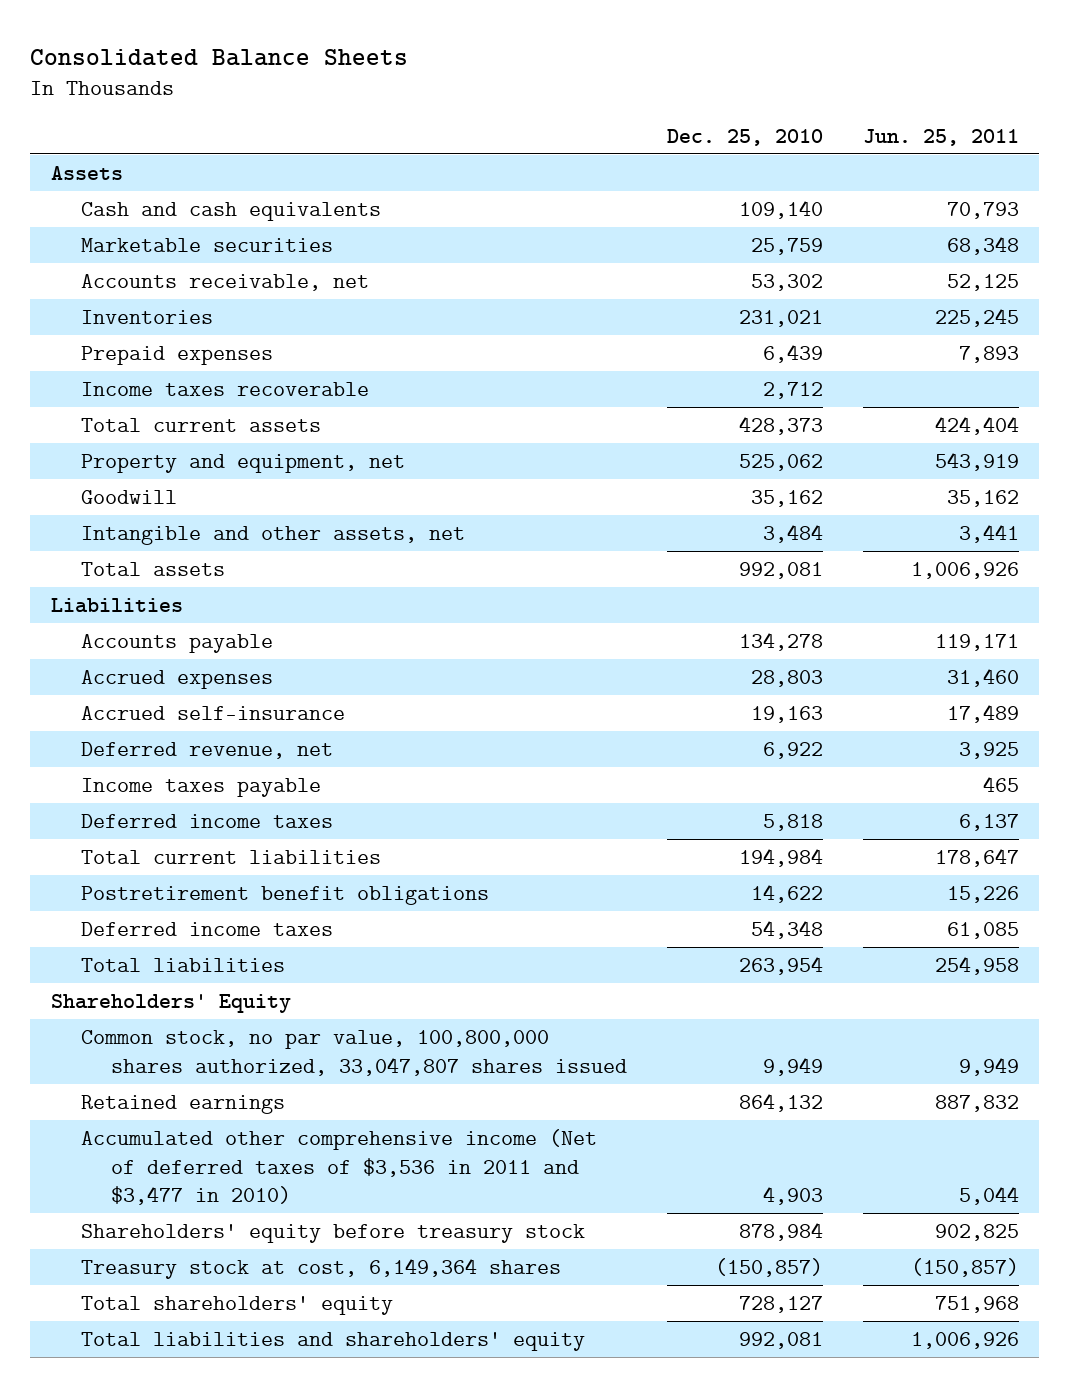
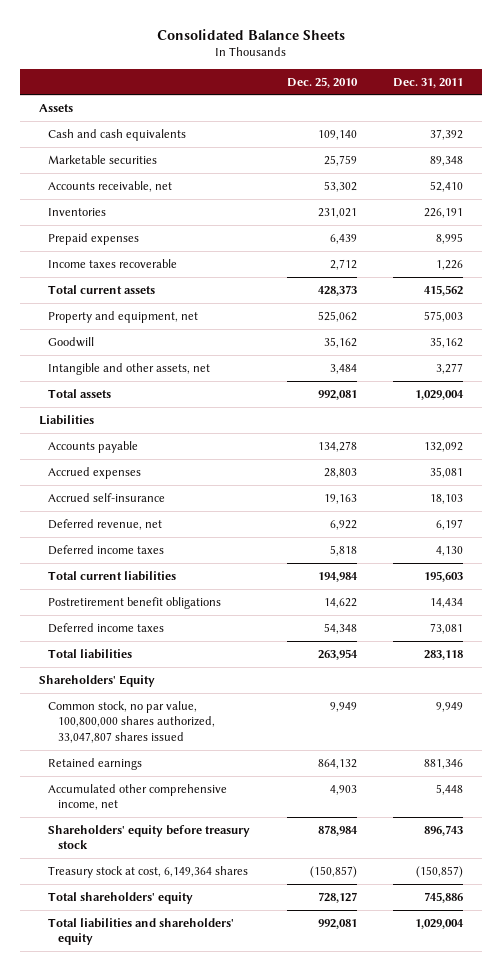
[863,128,1020,146] Jun. 25, 2011 -> none
none -> [393,77,464,88] Dec. 31, 2011
[80,777,321,797] Income taxes payable -> none
[80,1128,597,1206] Accumulated other comprehensive income (Net of deferred taxes of $3,536 in 2011 and $3,477 in 2010) -> [48,783,228,811] Accumulated other comprehensive income, net

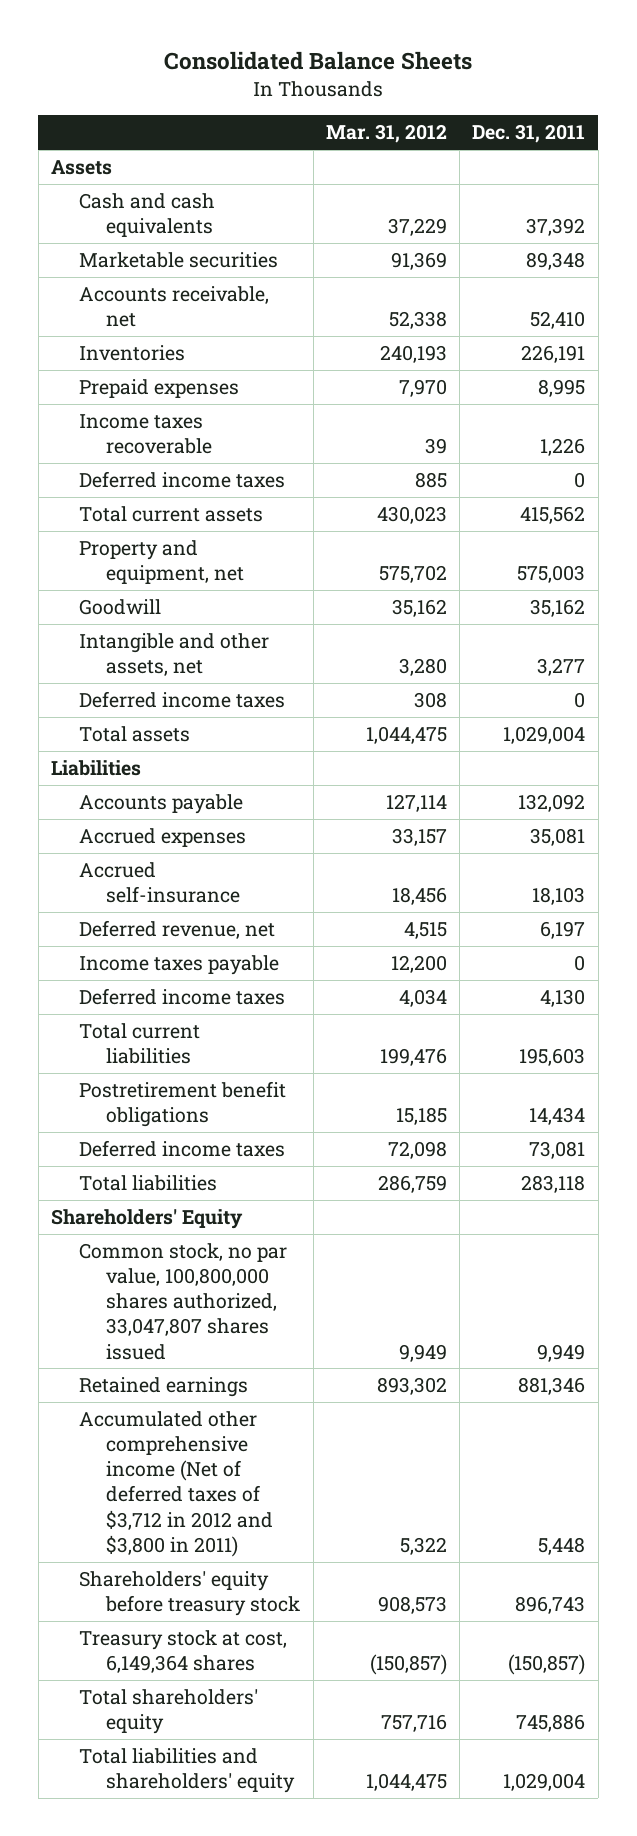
[286,76,358,88] Dec. 25, 2010 -> none
none -> [325,124,447,144] Mar. 31, 2012
none -> [78,471,285,489] Deferred income taxes
none -> [78,691,285,709] Deferred income taxes
none -> [78,955,279,976] Income taxes payable
[48,783,228,811] Accumulated other comprehensive income, net -> [78,1411,274,1557] Accumulated other comprehensive income (Net of deferred taxes of $3,712 in 2012 and $3,800 in 2011)

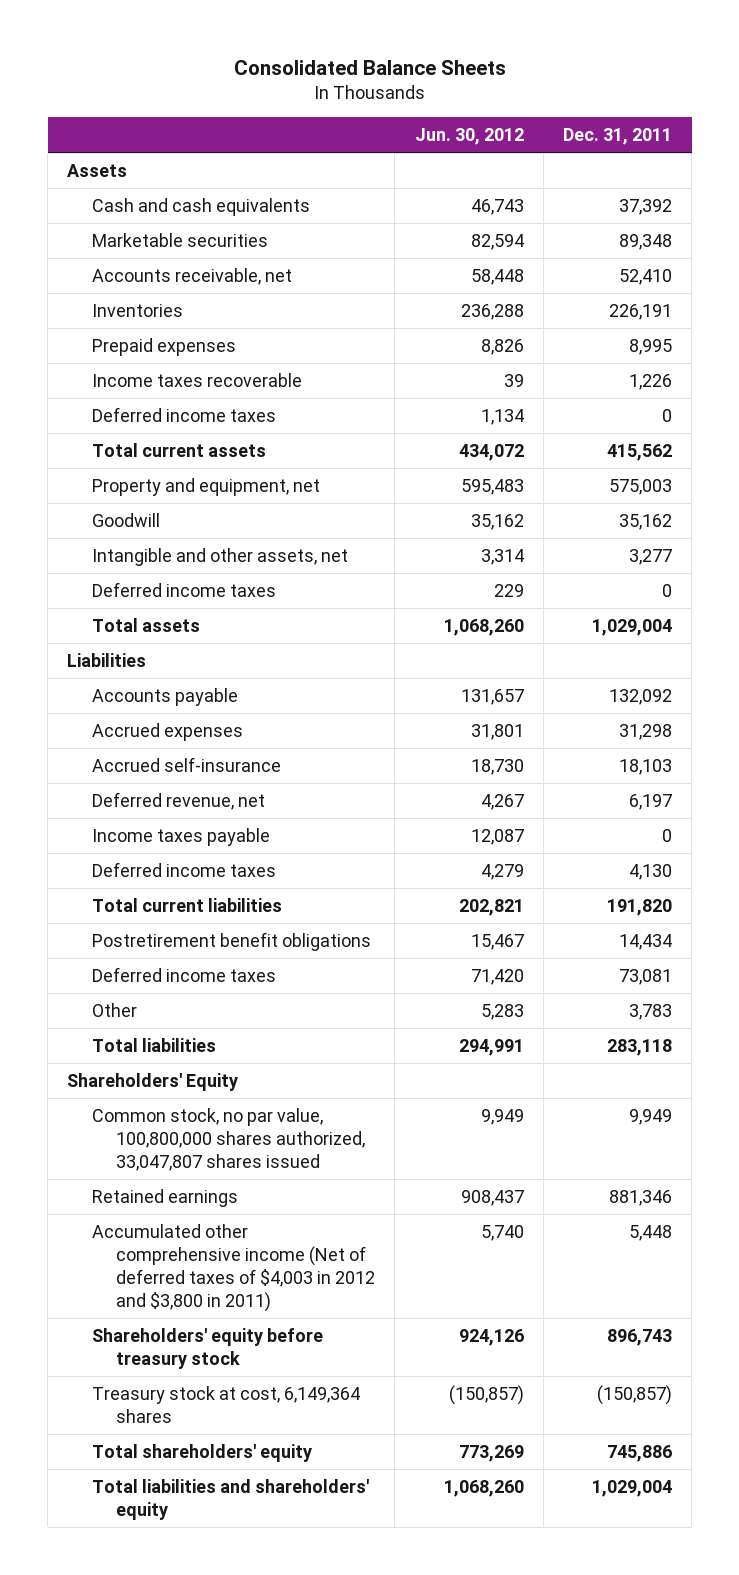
[325,124,447,144] Mar. 31, 2012 -> none
none -> [414,128,524,146] Jun. 30, 2012
[530,828,586,847] 35,081 -> [619,723,673,740] 31,298
[519,1048,586,1067] 195,603 -> [607,898,673,916] 191,820
none -> [91,1002,137,1017] Other
[78,1411,274,1557] Accumulated other comprehensive income (Net of deferred taxes of $3,712 in 2012 and $3,800 in 2011) -> [91,1223,376,1312] Accumulated other comprehensive income (Net of deferred taxes of $4,003 in 2012 and $3,800 in 2011)

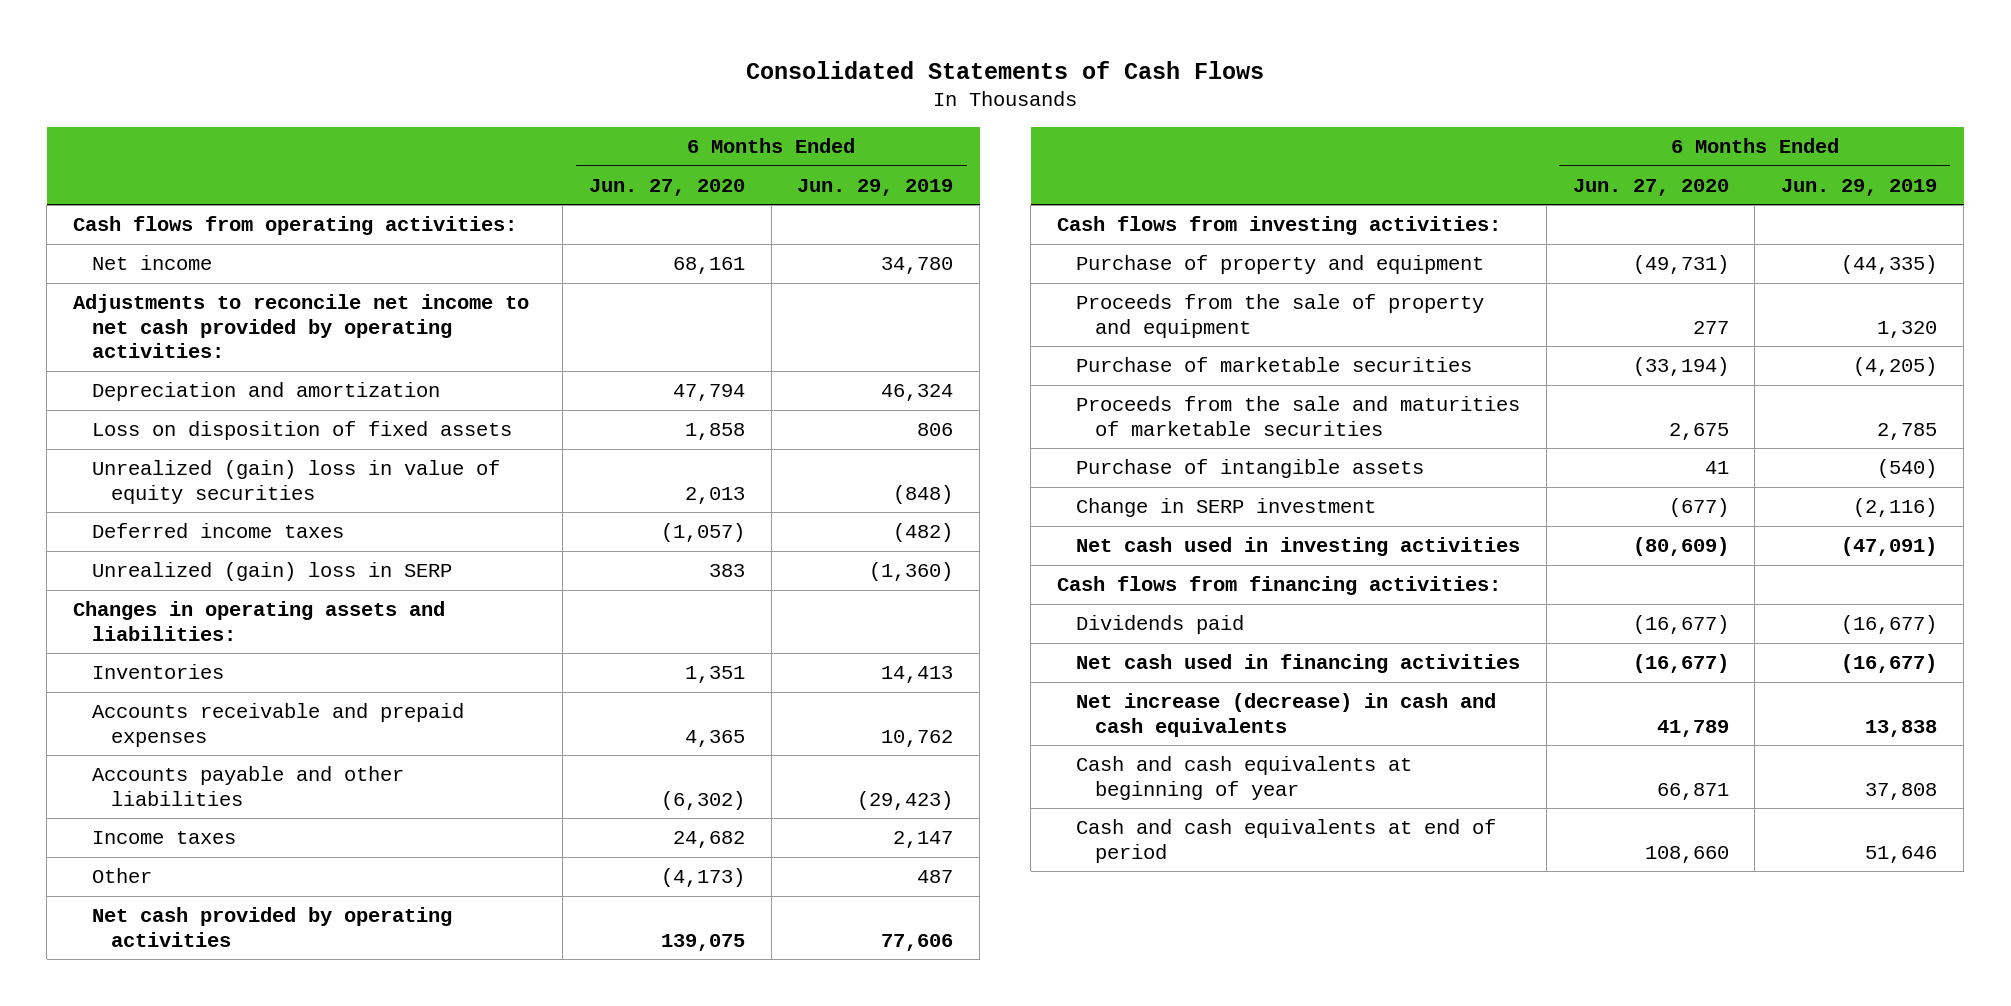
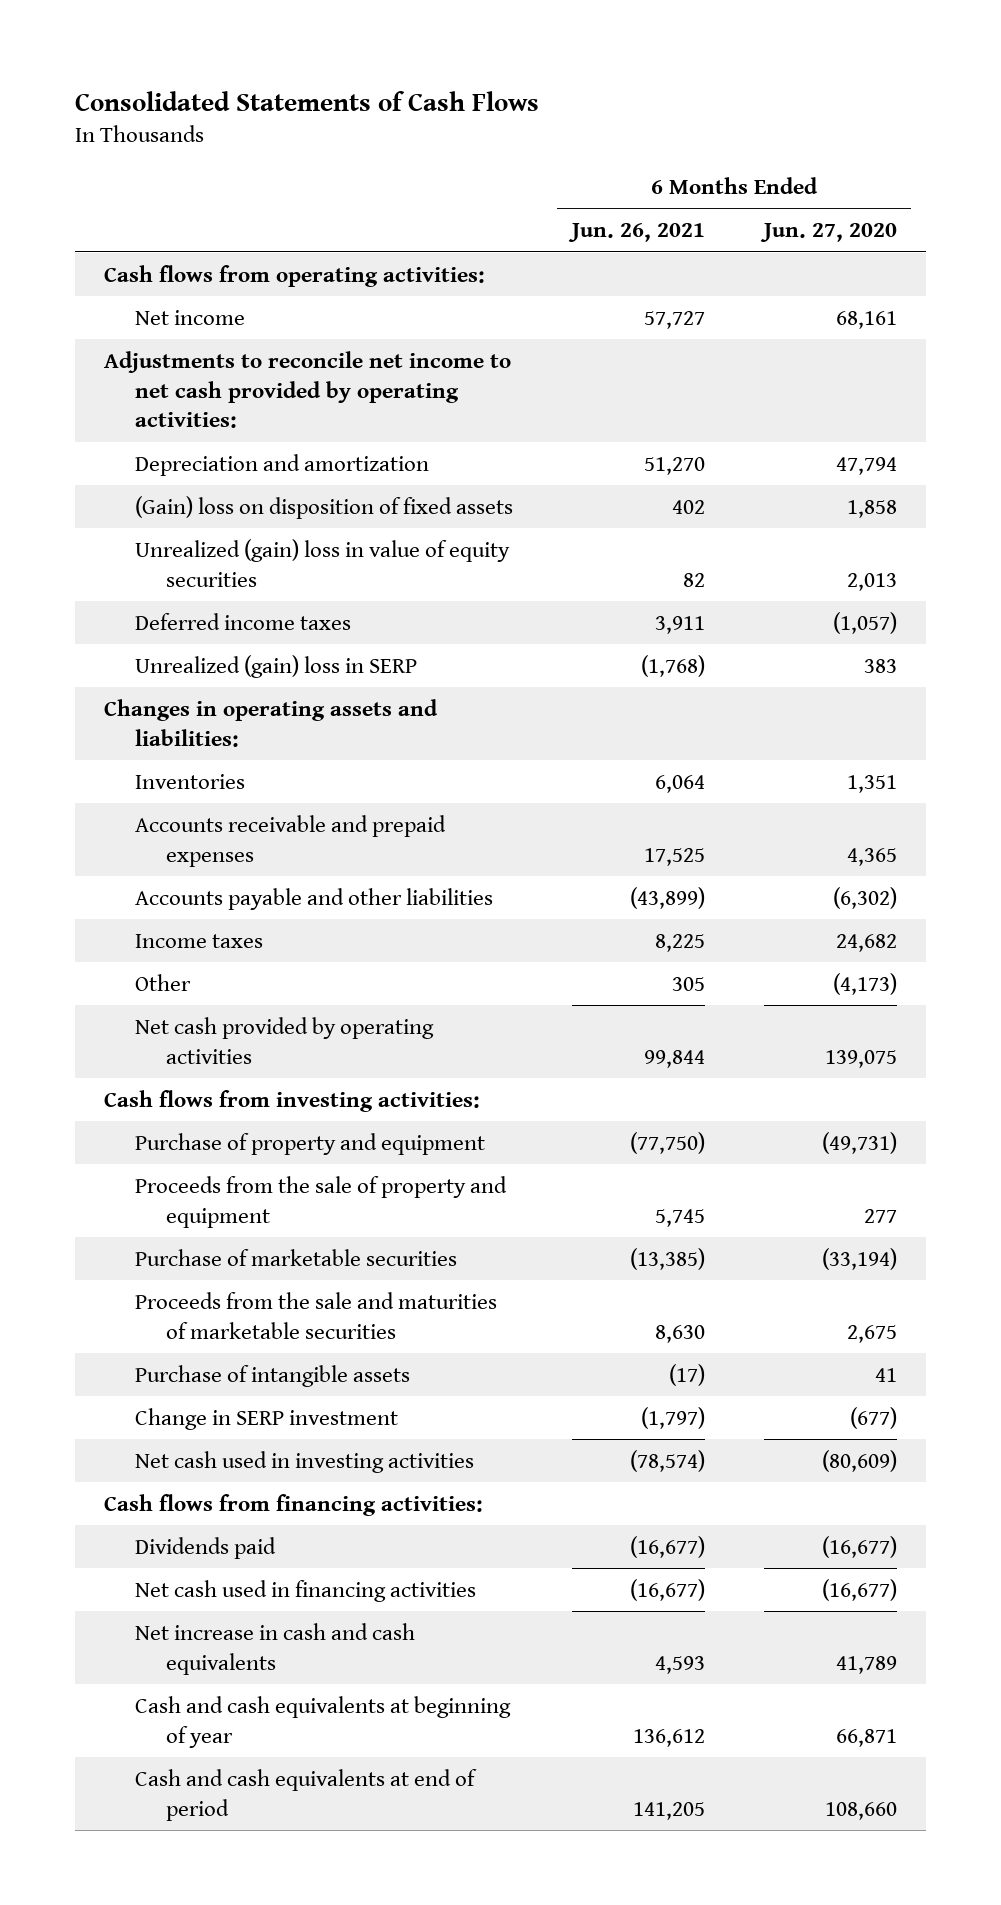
[797,178,954,196] Jun. 29, 2019 -> none
none -> [567,223,705,243] Jun. 26, 2021
[92,421,513,441] Loss on disposition of fixed assets -> [134,495,513,519] (Gain) loss on disposition of fixed assets
[1075,693,1496,737] Net increase (decrease) in cash and cash equivalents -> [134,1622,415,1675] Net increase in cash and cash equivalents

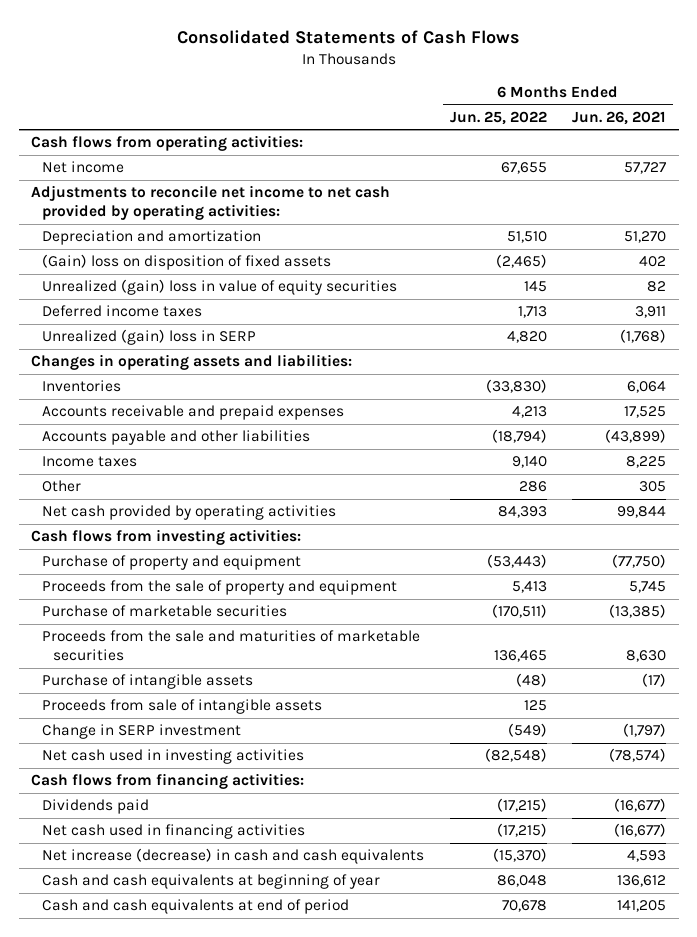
[759,223,897,243] Jun. 27, 2020 -> none
none -> [449,110,547,125] Jun. 25, 2022
none -> [42,699,323,715] Proceeds from sale of intangible assets
[134,1622,415,1675] Net increase in cash and cash equivalents -> [42,848,425,865] Net increase (decrease) in cash and cash equivalents

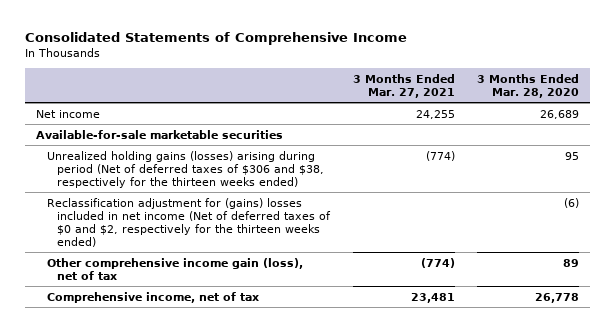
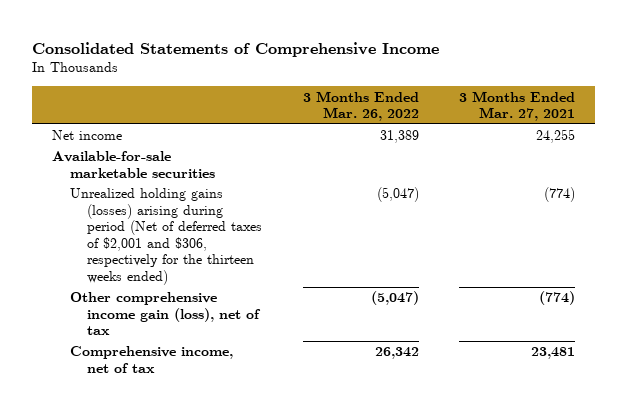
[477,73,580,98] 3 Months Ended Mar. 28, 2020 -> none
none -> [302,90,419,122] 3 Months Ended Mar. 26, 2022
[46,197,332,247] Reclassification adjustment for (gains) losses included in net income (Net of deferred taxes of $0 and $2, respectively for the thirteen weeks ended) -> none
[46,150,325,188] Unrealized holding gains (losses) arising during period (Net of deferred taxes of $306 and $38, respectively for the thirteen weeks ended) -> [69,188,263,285] Unrealized holding gains (losses) arising during period (Net of deferred taxes of $2,001 and $306, respectively for the thirteen weeks ended)

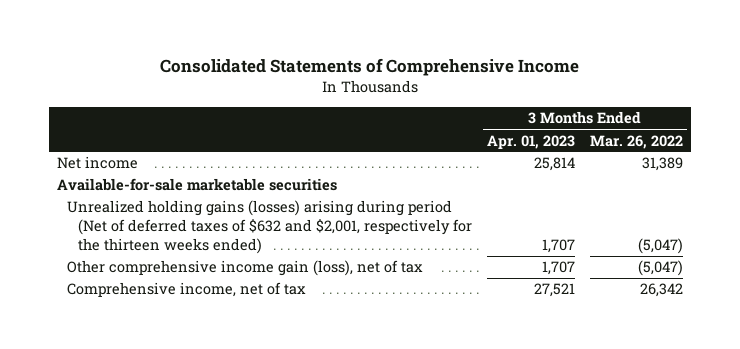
[458,90,575,122] 3 Months Ended Mar. 27, 2021 -> none
none -> [487,134,576,149] Apr. 01, 2023
[69,188,263,285] Unrealized holding gains (losses) arising during period (Net of deferred taxes of $2,001 and $306, respectively for the thirteen weeks ended) -> [67,200,472,255] Unrealized holding gains (losses) arising during period (Net of deferred taxes of $632 and $2,001, respectively for the thirteen weeks ended)

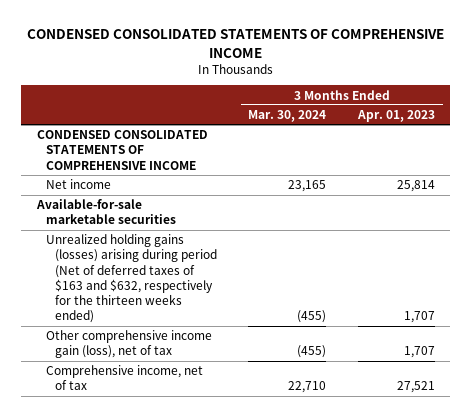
[160,58,580,77] Consolidated Statements of Comprehensive Income -> [26,29,444,58] CONDENSED CONSOLIDATED STATEMENTS OF COMPREHENSIVE INCOME
[590,134,684,149] Mar. 26, 2022 -> none
none -> [248,110,327,123] Mar. 30, 2024
none -> [36,130,208,170] CONDENSED CONSOLIDATED STATEMENTS OF COMPREHENSIVE INCOME
[67,200,472,255] Unrealized holding gains (losses) arising during period (Net of deferred taxes of $632 and $2,001, respectively for the thirteen weeks ended) -> [45,234,218,324] Unrealized holding gains (losses) arising during period (Net of deferred taxes of $163 and $632, respectively for the thirteen weeks ended)

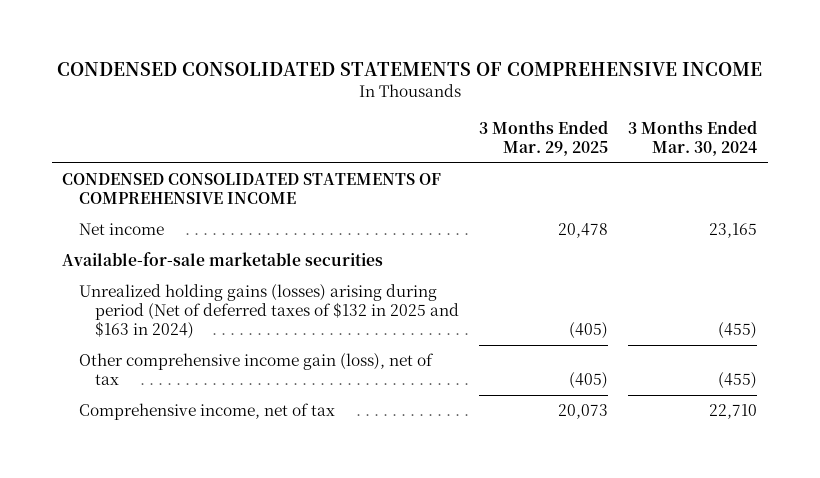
[356,110,435,123] Apr. 01, 2023 -> none
none -> [479,119,609,156] 3 Months Ended Mar. 29, 2025
[45,234,218,324] Unrealized holding gains (losses) arising during period (Net of deferred taxes of $163 and $632, respectively for the thirteen weeks ended) -> [78,284,460,340] Unrealized holding gains (losses) arising during period (Net of deferred taxes of $132 in 2025 and $163 in 2024)

